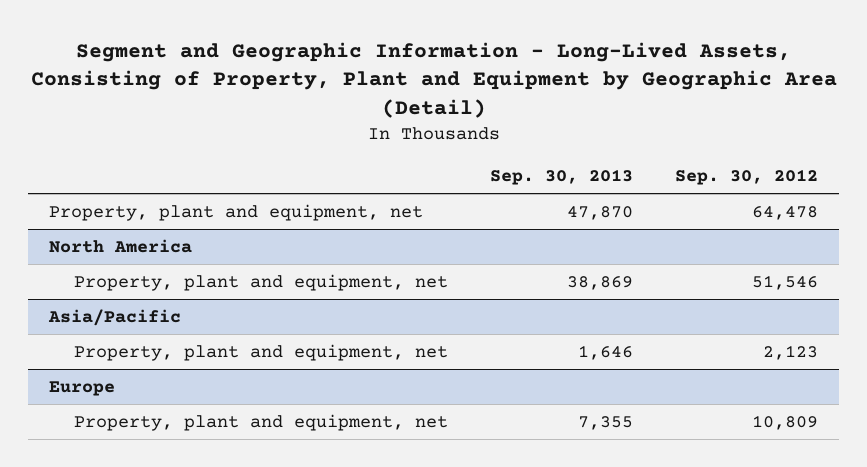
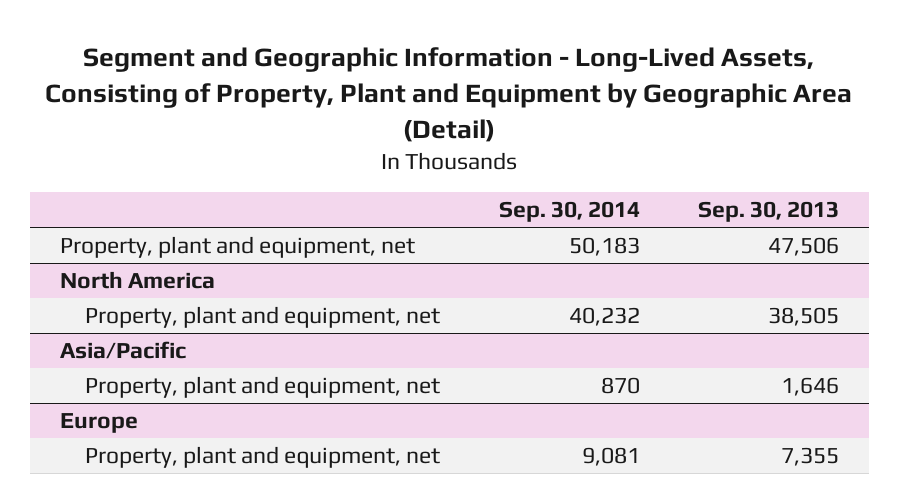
[675,169,819,186] Sep. 30, 2012 -> none
none -> [498,200,640,222] Sep. 30, 2014
[567,206,634,221] 47,870 -> [768,237,840,257] 47,506
[567,276,634,291] 38,869 -> [768,307,840,327] 38,505

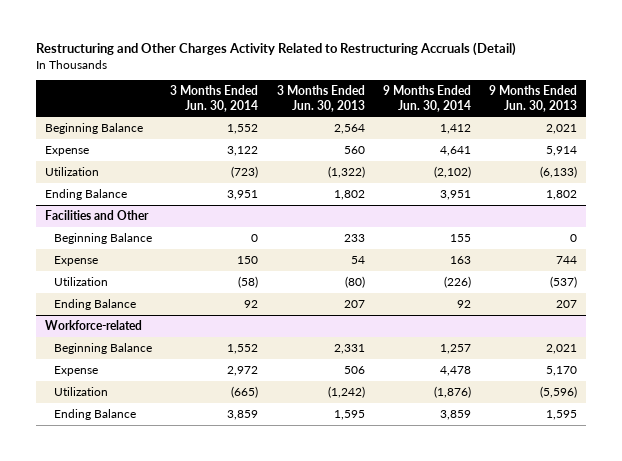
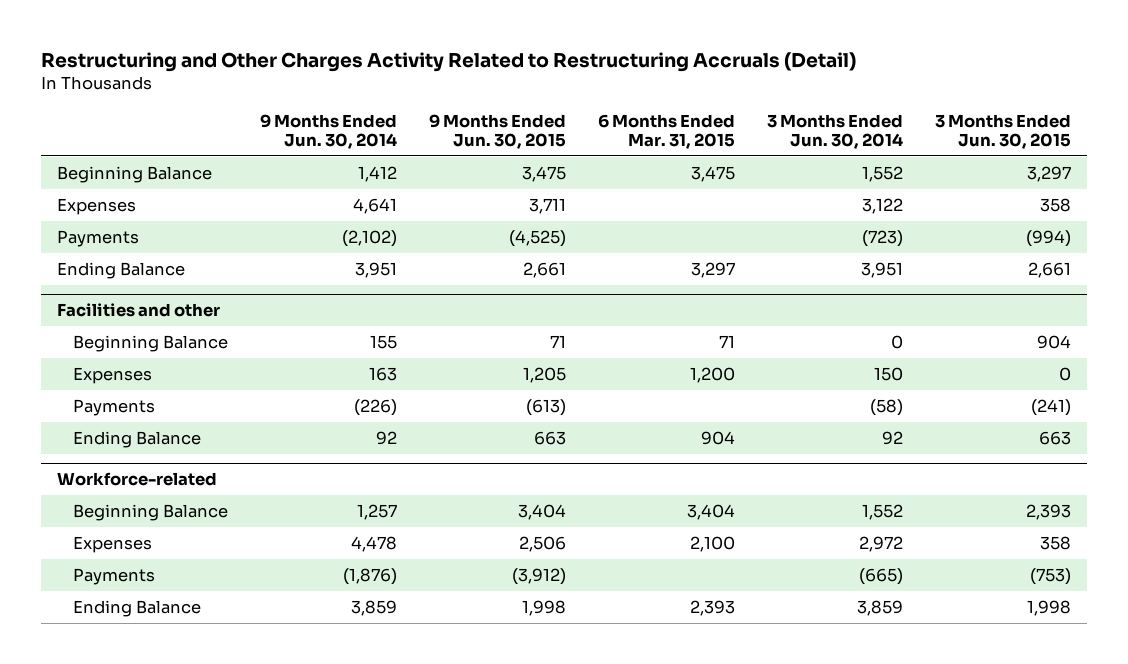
[276,85,365,112] 3 Months Ended Jun. 30, 2013 -> none
[488,85,577,112] 9 Months Ended Jun. 30, 2013 -> none
none -> [429,114,567,150] 9 Months Ended Jun. 30, 2015
none -> [597,114,735,150] 6 Months Ended Mar. 31, 2015
none -> [934,114,1071,150] 3 Months Ended Jun. 30, 2015
[44,145,89,156] Expense -> [57,197,137,215] Expenses
[44,166,99,176] Utilization -> [57,229,140,247] Payments
[44,209,149,220] Facilities and Other -> [57,303,221,318] Facilities and other
[54,255,99,266] Expense -> [73,366,153,384] Expenses
[54,276,109,286] Utilization -> [73,398,156,416] Payments
[54,365,99,376] Expense -> [73,535,153,553] Expenses
[54,386,109,396] Utilization -> [73,567,156,585] Payments

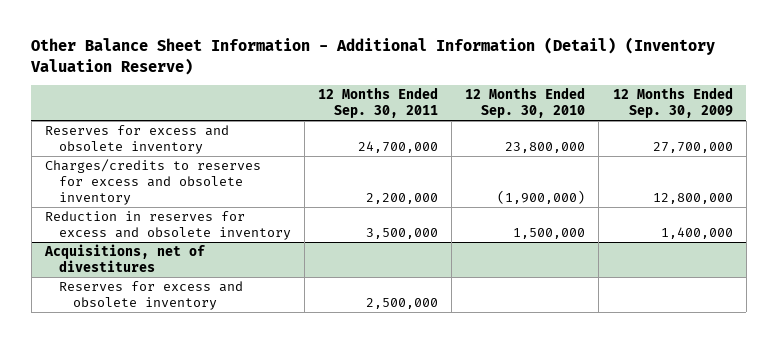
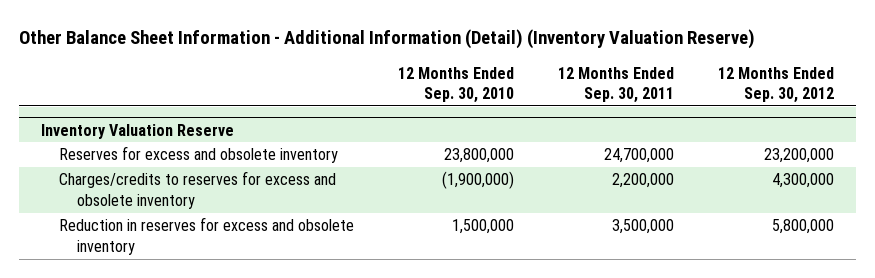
[612,87,733,119] 12 Months Ended Sep. 30, 2009 -> none
none -> [717,66,834,103] 12 Months Ended Sep. 30, 2012
none -> [41,123,235,139] Inventory Valuation Reserve
[43,244,205,273] Acquisitions, net of divestitures -> none
[58,281,243,311] Reserves for excess and obsolete inventory -> none

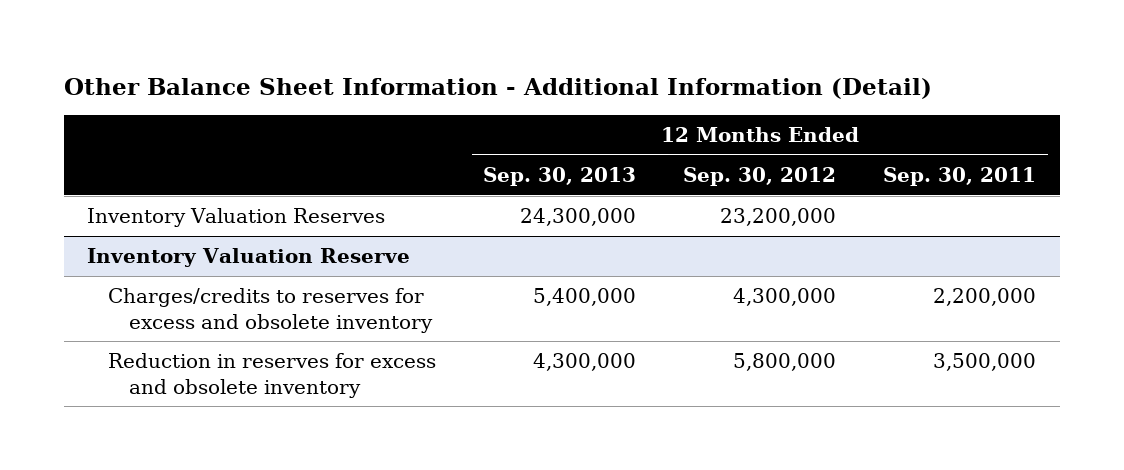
[19,29,756,50] Other Balance Sheet Information - Additional Information (Detail) (Inventory Valuation Reserve) -> [63,77,932,99] Other Balance Sheet Information - Additional Information (Detail)
[397,66,514,103] 12 Months Ended Sep. 30, 2010 -> none
none -> [483,167,637,187] Sep. 30, 2013
none -> [87,208,386,228] Inventory Valuation Reserves
[59,146,339,164] Reserves for excess and obsolete inventory -> none

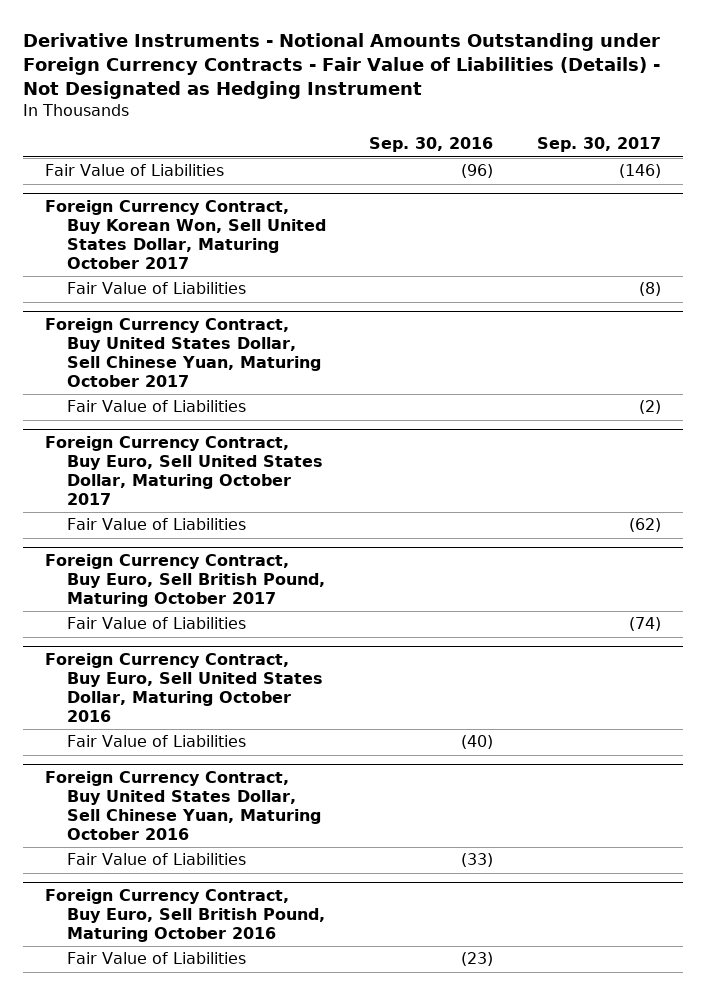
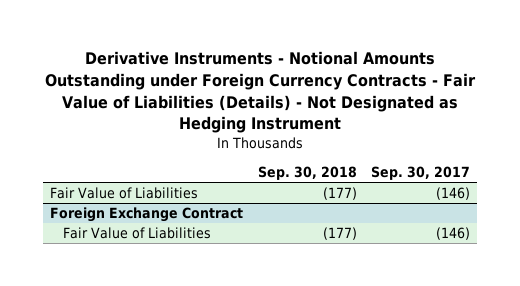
[369,137,494,153] Sep. 30, 2016 -> none
none -> [257,166,357,181] Sep. 30, 2018
[45,317,321,387] Foreign Currency Contract, Buy United States Dollar, Sell Chinese Yuan, Maturing October 2017 -> none
[66,400,246,413] Fair Value of Liabilities -> none
[45,435,323,505] Foreign Currency Contract, Buy Euro, Sell United States Dollar, Maturing October 2017 -> none
[66,518,246,531] Fair Value of Liabilities -> none
[45,553,325,607] Foreign Currency Contract, Buy Euro, Sell British Pound, Maturing October 2017 -> none
[66,617,246,630] Fair Value of Liabilities -> none
[45,652,323,722] Foreign Currency Contract, Buy Euro, Sell United States Dollar, Maturing October 2016 -> none
[66,735,246,748] Fair Value of Liabilities -> none
[45,770,321,840] Foreign Currency Contract, Buy United States Dollar, Sell Chinese Yuan, Maturing October 2016 -> none
[66,853,246,866] Fair Value of Liabilities -> none
[45,888,325,942] Foreign Currency Contract, Buy Euro, Sell British Pound, Maturing October 2016 -> none
[66,952,246,965] Fair Value of Liabilities -> none
[45,199,326,269] Foreign Currency Contract, Buy Korean Won, Sell United States Dollar, Maturing October 2017 -> [49,207,243,223] Foreign Exchange Contract
[639,282,662,297] (8) -> [436,227,471,241] (146)

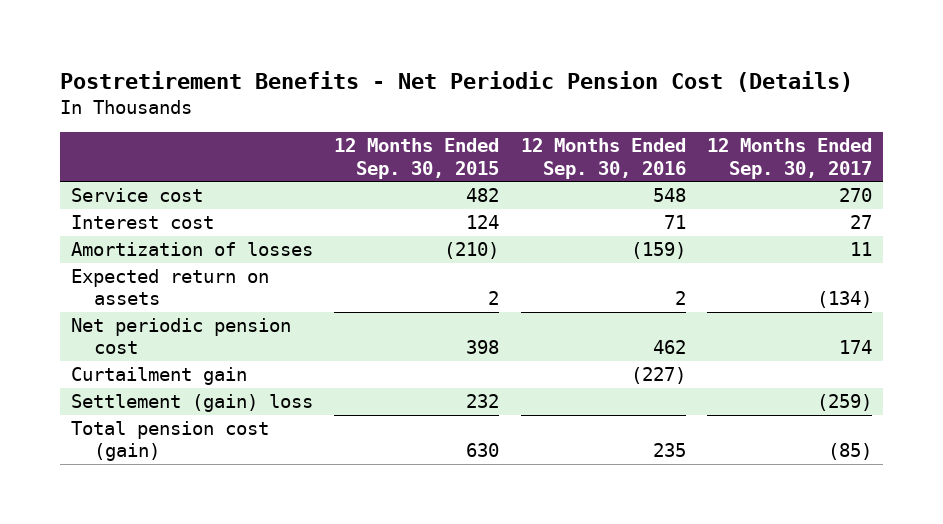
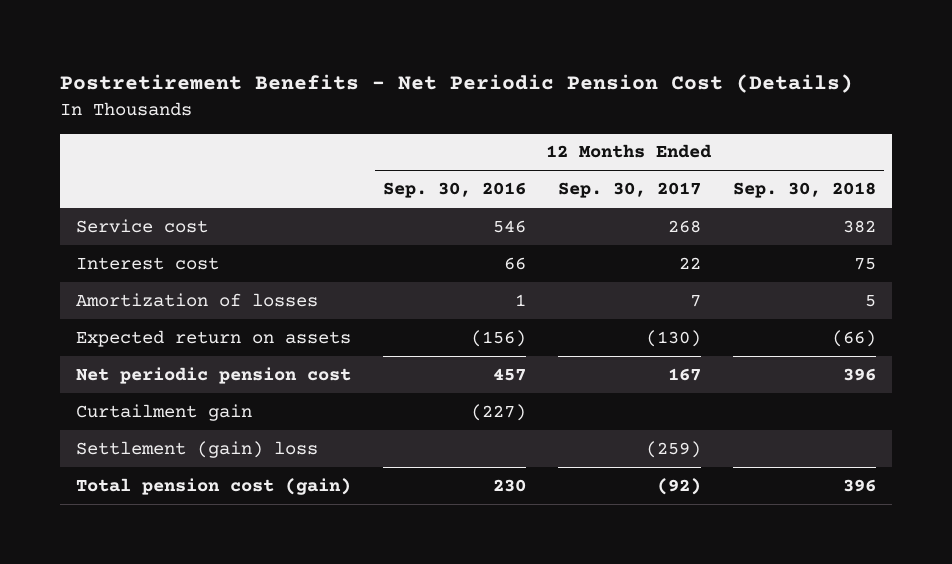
[334,138,500,179] 12 Months Ended Sep. 30, 2015 -> none
none -> [732,182,876,199] Sep. 30, 2018
[652,188,686,203] 548 -> [493,219,527,233] 546
[839,188,873,203] 270 -> [667,219,701,233] 268
[663,215,686,230] 71 -> [504,256,527,270] 66
[850,215,873,230] 27 -> [678,256,701,269] 22
[630,242,686,260] (159) -> [515,293,527,306] 1
[850,242,873,257] 11 -> [689,294,701,307] 7
[674,291,686,306] 2 -> [471,329,527,347] (156)
[817,291,873,309] (134) -> [645,329,701,347] (130)
[652,340,686,355] 462 -> [493,367,527,381] 457
[839,340,873,355] 174 -> [667,367,701,381] 167
[652,443,686,458] 235 -> [493,478,527,492] 230
[828,443,873,461] (85) -> [656,477,701,495] (92)

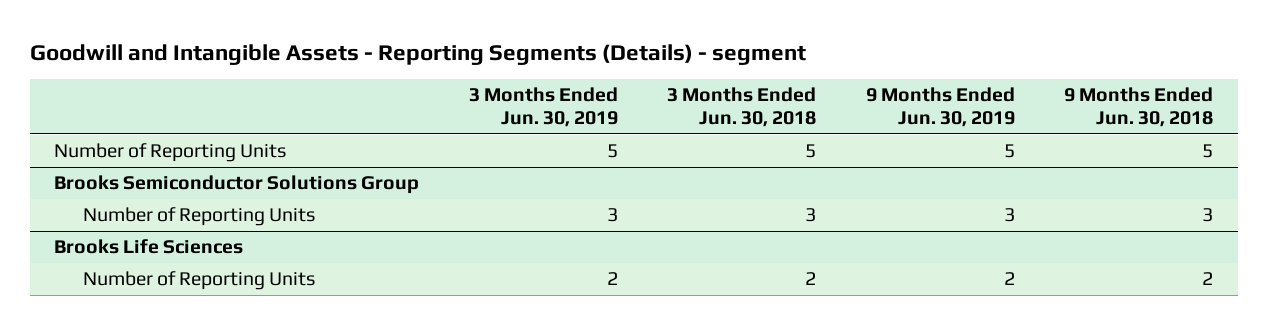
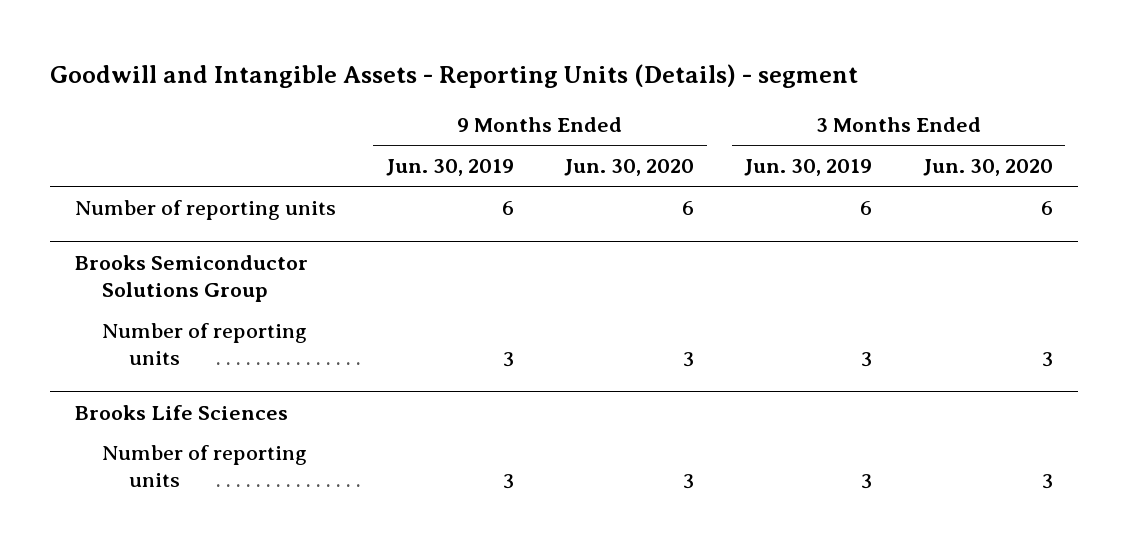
[29,43,806,65] Goodwill and Intangible Assets - Reporting Segments (Details) - segment -> [49,64,858,89] Goodwill and Intangible Assets - Reporting Units (Details) - segment
[667,87,817,128] 3 Months Ended Jun. 30, 2018 -> none
[1064,87,1214,128] 9 Months Ended Jun. 30, 2018 -> none
none -> [564,159,695,177] Jun. 30, 2020
none -> [922,159,1053,177] Jun. 30, 2020
[54,143,287,163] Number of Reporting Units -> [74,199,336,220] Number of reporting units
[606,144,618,159] 5 -> [860,200,873,215] 6
[1003,144,1015,159] 5 -> [501,200,514,215] 6
[82,207,315,227] Number of Reporting Units -> [101,322,307,366] Number of reporting units
[82,271,315,291] Number of Reporting Units -> [101,444,307,488] Number of reporting units
[606,272,618,286] 2 -> [861,474,873,490] 3
[1003,272,1015,286] 2 -> [502,474,514,490] 3

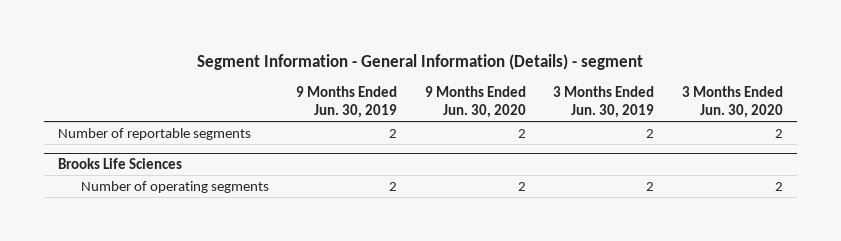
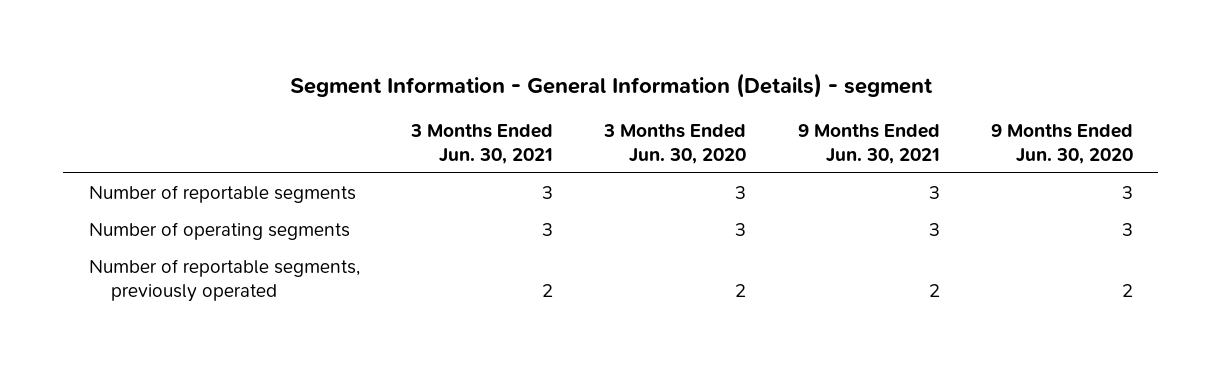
[296,85,398,119] 9 Months Ended Jun. 30, 2019 -> none
[553,85,655,119] 3 Months Ended Jun. 30, 2019 -> none
none -> [410,123,554,164] 3 Months Ended Jun. 30, 2021
none -> [797,123,940,164] 9 Months Ended Jun. 30, 2021
[57,157,182,169] Brooks Life Sciences -> none
[517,128,526,138] 2 -> [1121,186,1133,200] 3
[774,128,783,138] 2 -> [735,186,747,200] 3
[517,181,526,191] 2 -> [1121,223,1133,237] 3
[774,181,783,191] 2 -> [735,223,747,237] 3
none -> [88,259,360,303] Number of reportable segments, previously operated

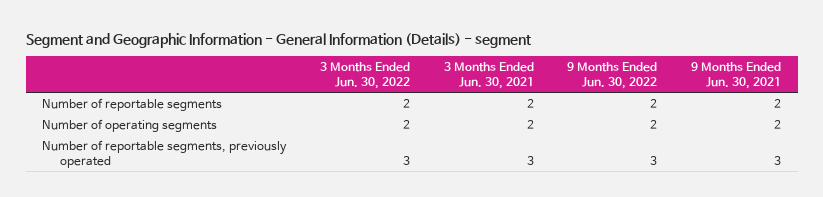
[289,72,933,98] Segment Information - General Information (Details) - segment -> [25,33,531,49] Segment and Geographic Information - General Information (Details) - segment
[603,123,747,164] 3 Months Ended Jun. 30, 2020 -> none
[990,123,1133,164] 9 Months Ended Jun. 30, 2020 -> none
none -> [320,61,411,89] 3 Months Ended Jun. 30, 2022
none -> [567,61,658,89] 9 Months Ended Jun. 30, 2022
[542,186,554,200] 3 -> [526,98,534,108] 2
[928,186,940,200] 3 -> [773,98,781,108] 2
[542,223,554,237] 3 -> [526,119,534,129] 2
[928,223,940,237] 3 -> [773,119,781,129] 2
[542,284,554,298] 2 -> [526,155,534,165] 3
[928,284,940,298] 2 -> [773,155,781,165] 3

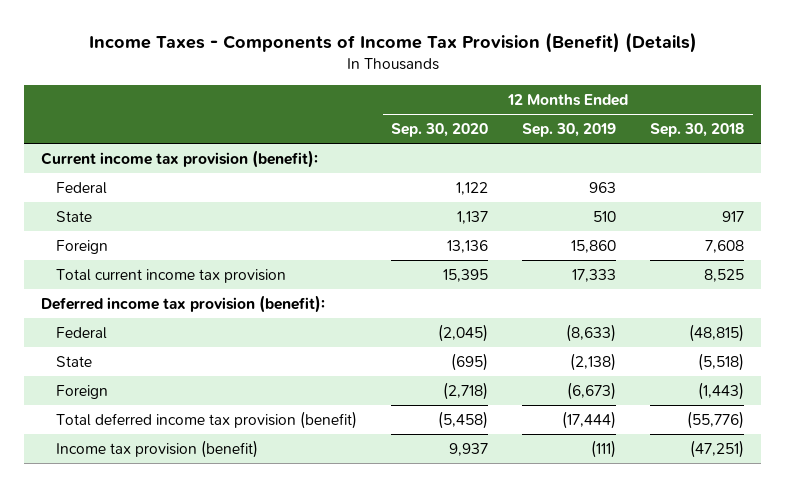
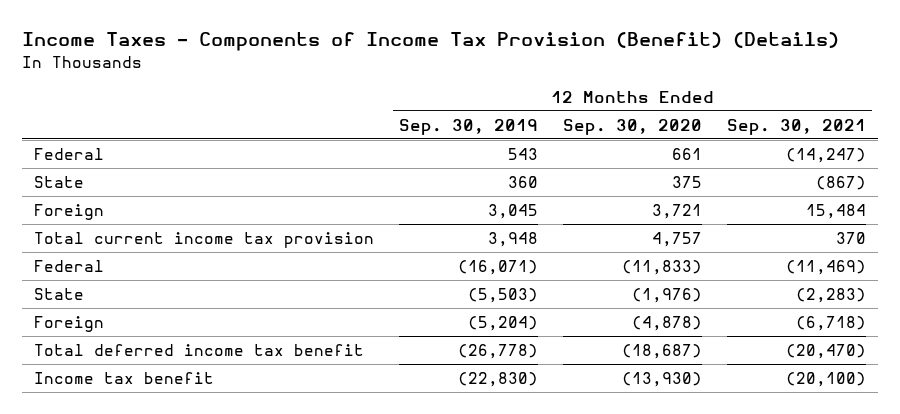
[650,122,745,137] Sep. 30, 2018 -> none
none -> [726,118,866,135] Sep. 30, 2021
[41,149,319,168] Current income tax provision (benefit): -> none
[41,294,326,313] Deferred income tax provision (benefit): -> none
[456,181,489,195] 1,122 -> [672,147,703,160] 661
[589,181,617,193] 963 -> [508,147,539,160] 543
[457,210,489,224] 1,137 -> [672,175,703,188] 375
[593,210,617,222] 510 -> [508,175,539,188] 360
[447,239,489,253] 13,136 -> [652,203,703,219] 3,721
[571,239,617,253] 15,860 -> [488,203,539,219] 3,045
[443,268,489,282] 15,395 -> [652,231,703,247] 4,757
[572,268,617,282] 17,333 -> [488,231,539,247] 3,948
[438,323,489,342] (2,045) -> [622,259,703,275] (11,833)
[566,323,617,342] (8,633) -> [458,259,539,275] (16,071)
[451,352,489,371] (695) -> [632,287,703,303] (1,976)
[570,352,617,371] (2,138) -> [468,287,539,303] (5,503)
[443,381,489,400] (2,718) -> [632,315,703,331] (4,878)
[567,381,617,400] (6,673) -> [468,315,539,331] (5,204)
[56,410,358,429] Total deferred income tax provision (benefit) -> [34,343,365,356] Total deferred income tax benefit
[438,410,489,429] (5,458) -> [622,343,703,359] (18,687)
[562,410,617,429] (17,444) -> [458,343,539,359] (26,778)
[56,439,259,458] Income tax provision (benefit) -> [34,371,215,384] Income tax benefit
[449,442,489,456] 9,937 -> [622,371,703,387] (13,930)
[591,439,617,458] (111) -> [458,371,539,387] (22,830)

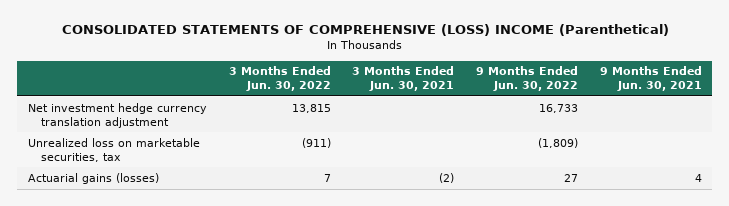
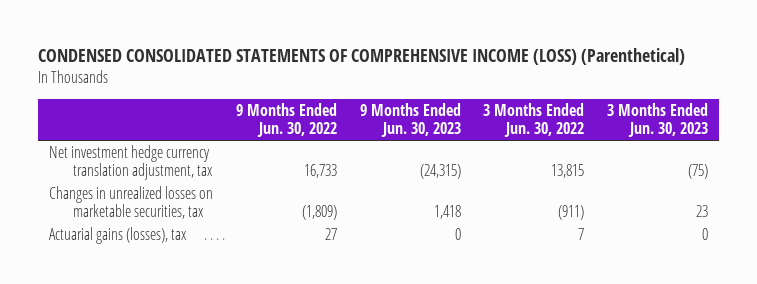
[61,24,669,37] CONSOLIDATED STATEMENTS OF COMPREHENSIVE (LOSS) INCOME (Parenthetical) -> [37,48,685,66] CONDENSED CONSOLIDATED STATEMENTS OF COMPREHENSIVE INCOME (LOSS) (Parenthetical)
[352,66,455,92] 3 Months Ended Jun. 30, 2021 -> none
[599,66,702,92] 9 Months Ended Jun. 30, 2021 -> none
none -> [359,102,461,138] 9 Months Ended Jun. 30, 2023
none -> [606,102,708,138] 3 Months Ended Jun. 30, 2023
[27,102,207,128] Net investment hedge currency translation adjustment -> [49,144,213,181] Net investment hedge currency translation adjustment, tax
[27,137,200,162] Unrealized loss on marketable securities, tax -> [49,185,214,220] Changes in unrealized losses on marketable securities, tax
[27,172,159,184] Actuarial gains (losses) -> [49,226,188,244] Actuarial gains (losses), tax

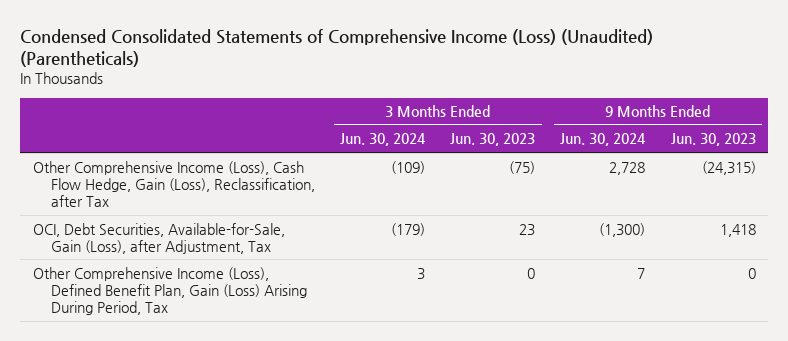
[37,48,685,66] CONDENSED CONSOLIDATED STATEMENTS OF COMPREHENSIVE INCOME (LOSS) (Parenthetical) -> [20,29,654,68] Condensed Consolidated Statements of Comprehensive Income (Loss) (Unaudited) (Parentheticals)
[235,102,337,138] 9 Months Ended Jun. 30, 2022 -> none
[483,102,585,138] 3 Months Ended Jun. 30, 2022 -> none
none -> [340,133,427,147] Jun. 30, 2024
none -> [560,133,647,147] Jun. 30, 2024
[49,144,213,181] Net investment hedge currency translation adjustment, tax -> [32,160,316,208] Other Comprehensive Income (Loss), Cash Flow Hedge, Gain (Loss), Reclassification, after Tax
[49,185,214,220] Changes in unrealized losses on marketable securities, tax -> [32,222,285,254] OCI, Debt Securities, Available-for-Sale, Gain (Loss), after Adjustment, Tax
[49,226,188,244] Actuarial gains (losses), tax -> [32,266,308,316] Other Comprehensive Income (Loss), Defined Benefit Plan, Gain (Loss) Arising During Period, Tax

